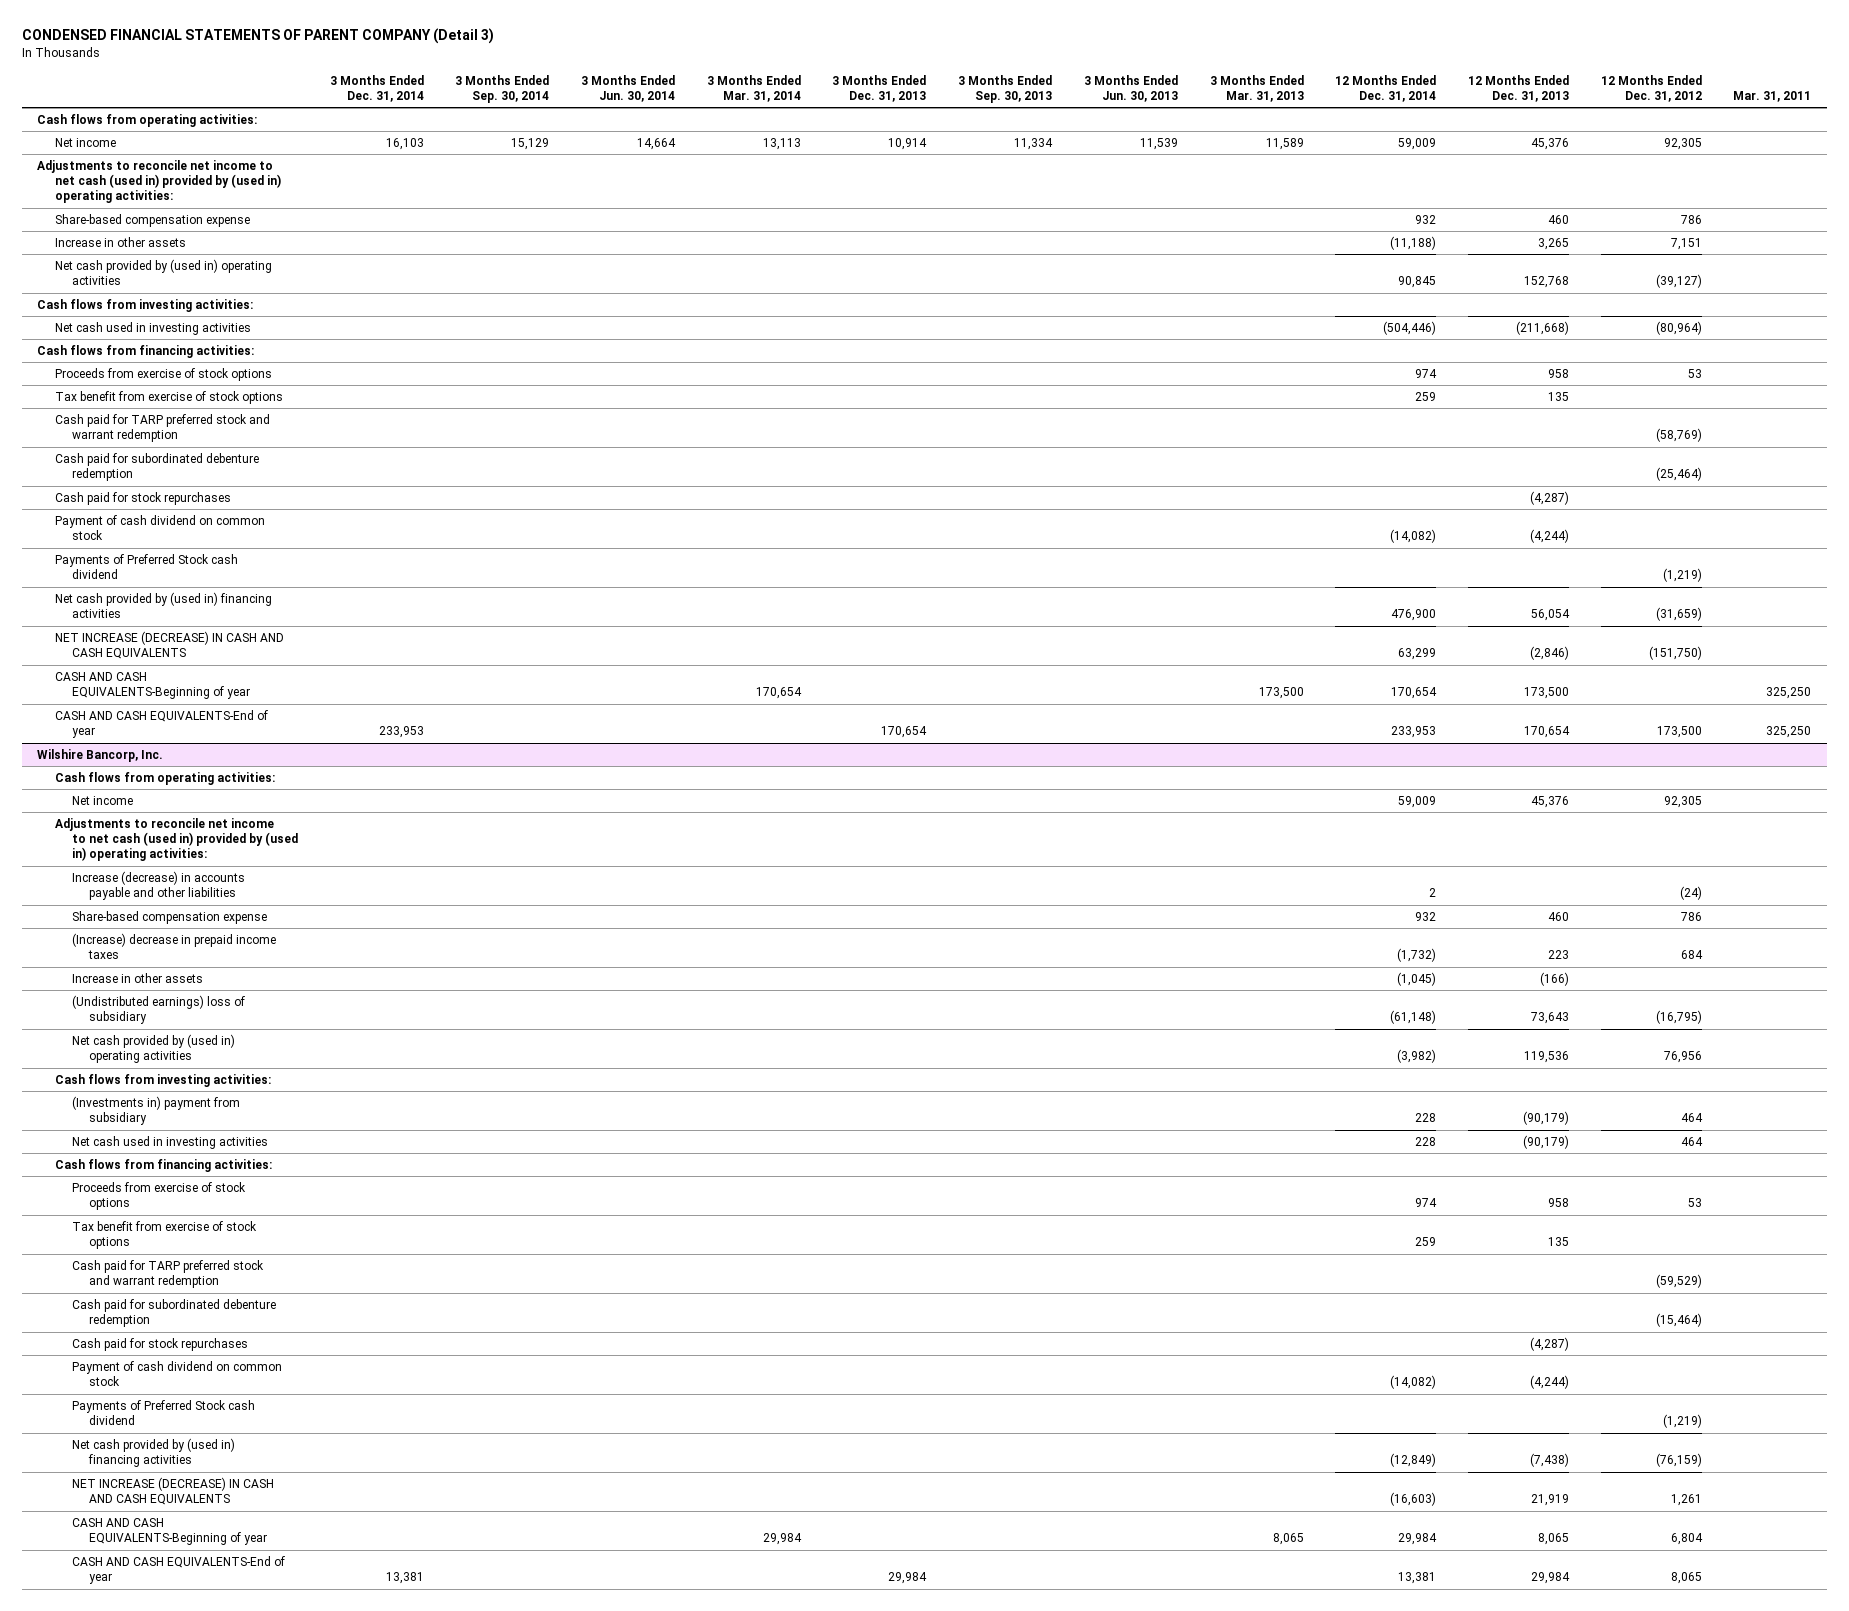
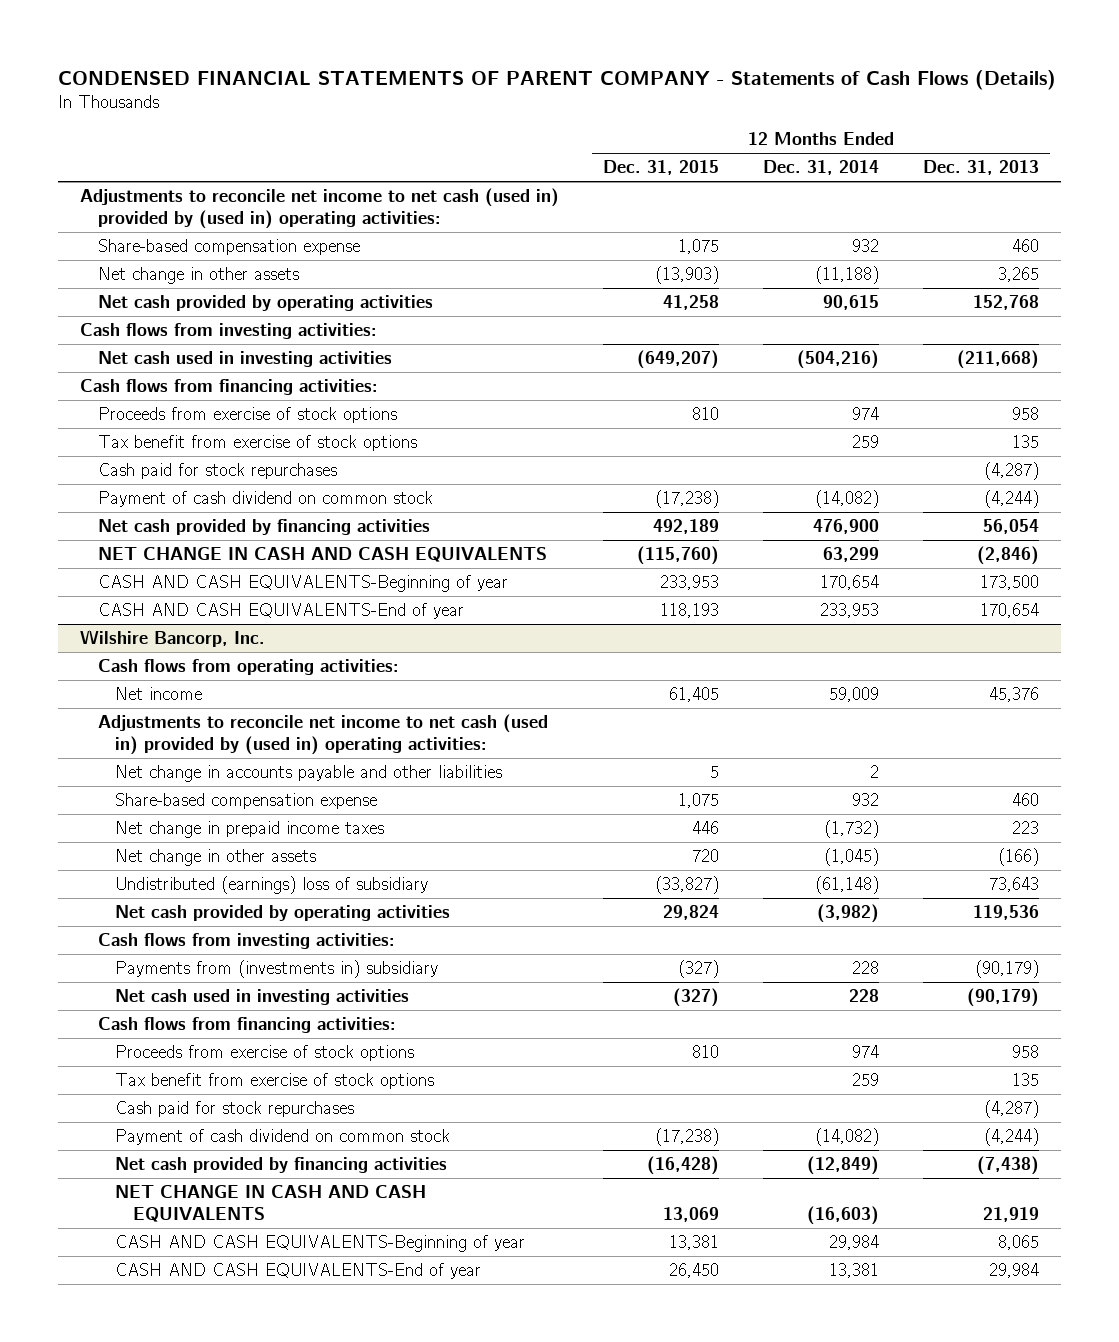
[21,28,494,45] CONDENSED FINANCIAL STATEMENTS OF PARENT COMPANY (Detail 3) -> [57,69,1056,90] CONDENSED FINANCIAL STATEMENTS OF PARENT COMPANY - Statements of Cash Flows (Details)
[329,74,424,102] 3 Months Ended Dec. 31, 2014 -> none
[455,74,550,103] 3 Months Ended Sep. 30, 2014 -> none
[581,74,676,102] 3 Months Ended Jun. 30, 2014 -> none
[706,74,801,102] 3 Months Ended Mar. 31, 2014 -> none
[832,74,927,102] 3 Months Ended Dec. 31, 2013 -> none
[958,74,1053,103] 3 Months Ended Sep. 30, 2013 -> none
[1083,74,1178,102] 3 Months Ended Jun. 30, 2013 -> none
[1209,74,1304,102] 3 Months Ended Mar. 31, 2013 -> none
[1600,74,1702,102] 12 Months Ended Dec. 31, 2012 -> none
[1733,90,1812,102] Mar. 31, 2011 -> none
none -> [603,160,720,176] Dec. 31, 2015
[37,113,258,127] Cash flows from operating activities: -> none
[54,137,116,147] Net income -> none
[54,236,186,247] Increase in other assets -> [97,266,299,284] Net change in other assets
[54,258,272,286] Net cash provided by (used in) operating activities -> [97,294,433,311] Net cash provided by operating activities
[1398,276,1437,289] 90,845 -> [823,294,880,310] 90,615
[1383,320,1437,335] (504,446) -> [797,349,880,369] (504,216)
[54,413,270,443] Cash paid for TARP preferred stock and warrant redemption -> none
[54,452,259,482] Cash paid for subordinated debenture redemption -> none
[54,553,238,580] Payments of Preferred Stock cash dividend -> none
[54,591,272,619] Net cash provided by (used in) financing activities -> [97,518,430,535] Net cash provided by financing activities
[54,630,284,660] NET INCREASE (DECREASE) IN CASH AND CASH EQUIVALENTS -> [97,546,547,562] NET CHANGE IN CASH AND CASH EQUIVALENTS
[71,870,245,901] Increase (decrease) in accounts payable and other liabilities -> [115,764,503,782] Net change in accounts payable and other liabilities
[71,932,276,960] (Increase) decrease in prepaid income taxes -> [115,820,385,838] Net change in prepaid income taxes
[71,972,203,983] Increase in other assets -> [115,848,317,866] Net change in other assets
[71,994,245,1025] (Undistributed earnings) loss of subsidiary -> [115,875,429,894] Undistributed (earnings) loss of subsidiary
[71,1033,235,1064] Net cash provided by (used in) operating activities -> [115,904,451,921] Net cash provided by operating activities
[71,1095,240,1126] (Investments in) payment from subsidiary -> [115,959,439,978] Payments from (investments in) subsidiary
[71,1259,264,1289] Cash paid for TARP preferred stock and warrant redemption -> none
[71,1298,276,1328] Cash paid for subordinated debenture redemption -> none
[71,1399,255,1426] Payments of Preferred Stock cash dividend -> none
[71,1437,235,1468] Net cash provided by (used in) financing activities -> [115,1156,448,1173] Net cash provided by financing activities
[71,1476,274,1506] NET INCREASE (DECREASE) IN CASH AND CASH EQUIVALENTS -> [115,1184,427,1223] NET CHANGE IN CASH AND CASH EQUIVALENTS

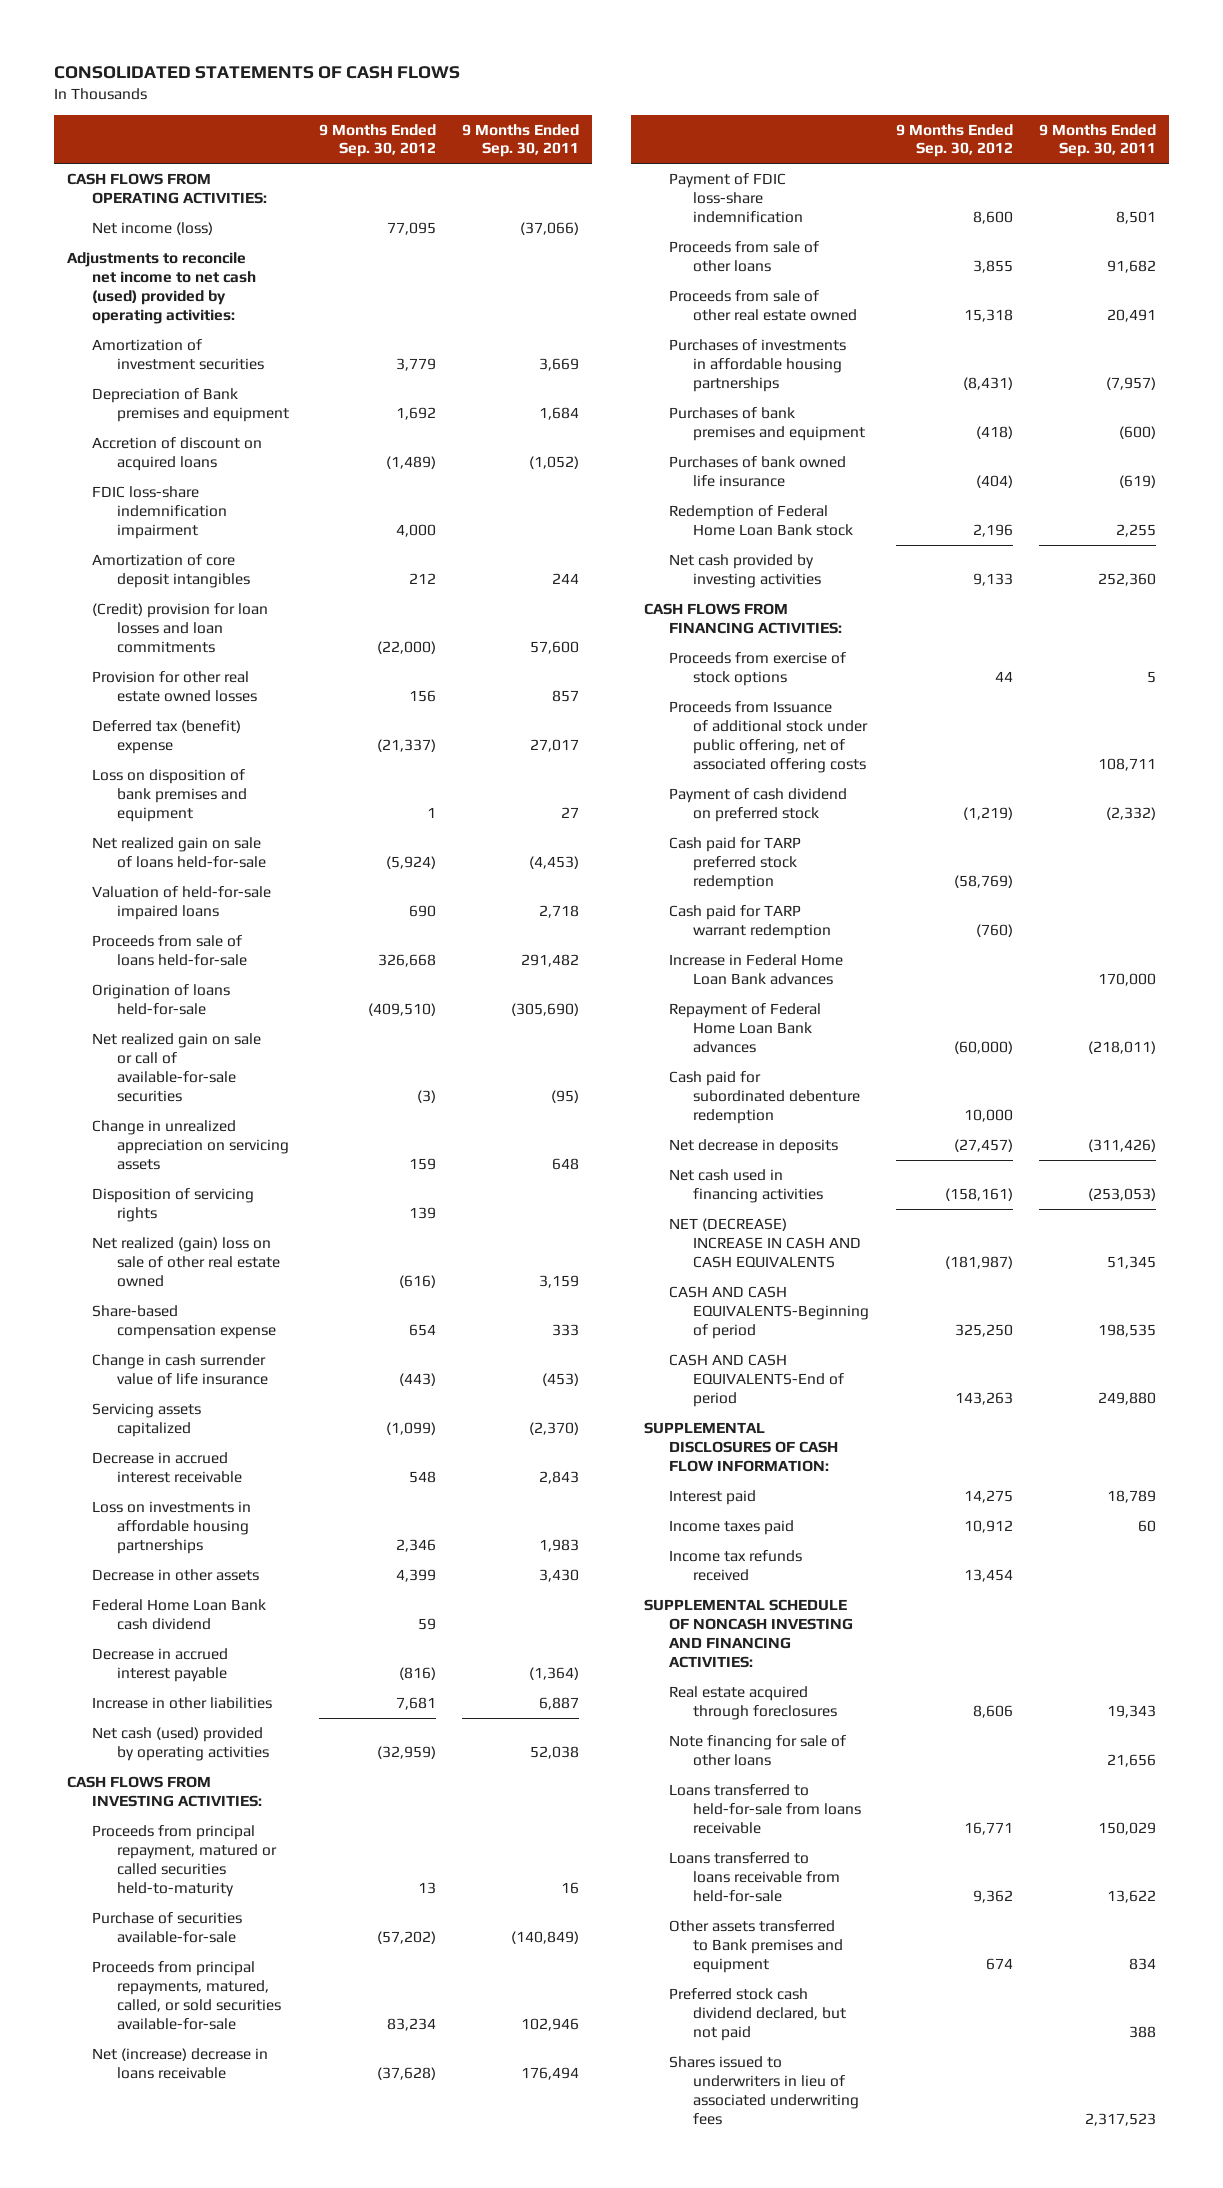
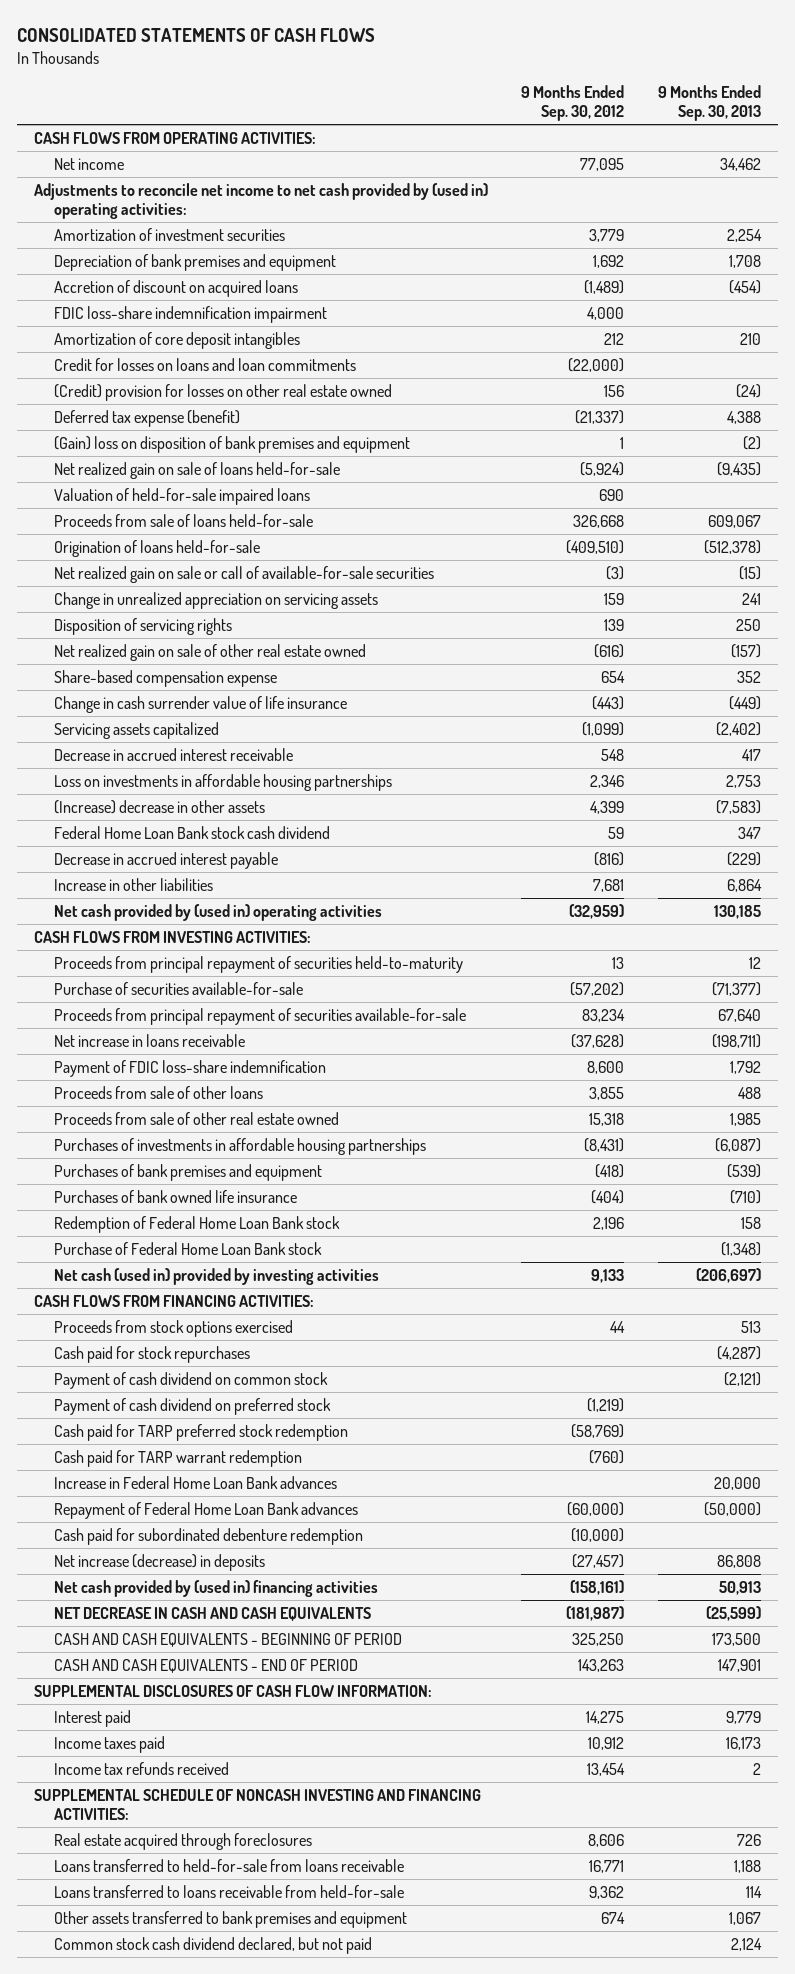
[462,123,580,158] 9 Months Ended Sep. 30, 2011 -> none
none -> [658,85,762,122] 9 Months Ended Sep. 30, 2013
[91,221,213,235] Net income (loss) -> [53,157,124,170] Net income
[67,251,256,324] Adjustments to reconcile net income to net cash (used) provided by operating activities: -> [33,182,488,219] Adjustments to reconcile net income to net cash provided by (used in) operating activities:
[91,387,289,422] Depreciation of Bank premises and equipment -> [53,253,336,271] Depreciation of bank premises and equipment
[91,602,268,653] (Credit) provision for loan losses and loan commitments -> [53,357,356,371] Credit for losses on loans and loan commitments
[91,670,257,702] Provision for other real estate owned losses -> [53,383,392,401] (Credit) provision for losses on other real estate owned
[91,719,241,754] Deferred tax (benefit) expense -> [53,409,240,427] Deferred tax expense (benefit)
[91,768,247,822] Loss on disposition of bank premises and equipment -> [53,435,410,453] (Gain) loss on disposition of bank premises and equipment
[91,1236,280,1287] Net realized (gain) loss on sale of other real estate owned -> [53,643,366,661] Net realized gain on sale of other real estate owned
[91,1568,259,1581] Decrease in other assets -> [53,799,265,814] (Increase) decrease in other assets
[91,1598,266,1630] Federal Home Loan Bank cash dividend -> [53,825,330,839] Federal Home Loan Bank stock cash dividend
[91,1726,269,1761] Net cash (used) provided by operating activities -> [53,903,382,921] Net cash provided by (used in) operating activities
[91,1824,277,1897] Proceeds from principal repayment, matured or called securities held-to-maturity -> [53,955,463,973] Proceeds from principal repayment of securities held-to-maturity
[91,1960,281,2030] Proceeds from principal repayments, matured, called, or sold securities available-for-sale -> [53,1007,466,1025] Proceeds from principal repayment of securities available-for-sale
[91,2047,268,2079] Net (increase) decrease in loans receivable -> [53,1033,245,1047] Net increase in loans receivable
none -> [53,1241,322,1255] Purchase of Federal Home Loan Bank stock
[668,553,822,588] Net cash provided by investing activities -> [53,1267,379,1285] Net cash (used in) provided by investing activities
[668,700,869,773] Proceeds from Issuance of additional stock under public offering, net of associated offering costs -> none
[668,651,846,686] Proceeds from exercise of stock options -> [53,1319,293,1337] Proceeds from stock options exercised
none -> [53,1345,250,1363] Cash paid for stock repurchases
none -> [53,1371,328,1389] Payment of cash dividend on common stock
[963,1108,1013,1122] 10,000 -> [571,1527,625,1542] (10,000)
[668,1138,838,1154] Net decrease in deposits -> [53,1553,265,1571] Net increase (decrease) in deposits
[668,1168,824,1203] Net cash used in financing activities -> [53,1579,378,1597] Net cash provided by (used in) financing activities
[668,1217,862,1268] NET (DECREASE) INCREASE IN CASH AND CASH EQUIVALENTS -> [53,1606,371,1621] NET DECREASE IN CASH AND CASH EQUIVALENTS
[668,1285,870,1339] CASH AND CASH EQUIVALENTS-Beginning of period -> [53,1632,402,1647] CASH AND CASH EQUIVALENTS - BEGINNING OF PERIOD
[668,1353,845,1407] CASH AND CASH EQUIVALENTS-End of period -> [53,1658,358,1673] CASH AND CASH EQUIVALENTS - END OF PERIOD
[668,1734,846,1766] Note financing for sale of other loans -> none
[668,2055,860,2125] Shares issued to underwriters in lieu of associated underwriting fees -> none
[668,1919,844,1973] Other assets transferred to Bank premises and equipment -> [53,1910,407,1928] Other assets transferred to bank premises and equipment
[668,1987,847,2041] Preferred stock cash dividend declared, but not paid -> [53,1936,372,1954] Common stock cash dividend declared, but not paid

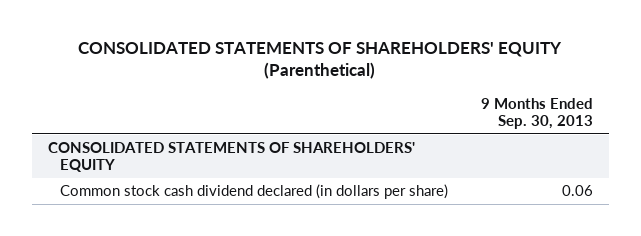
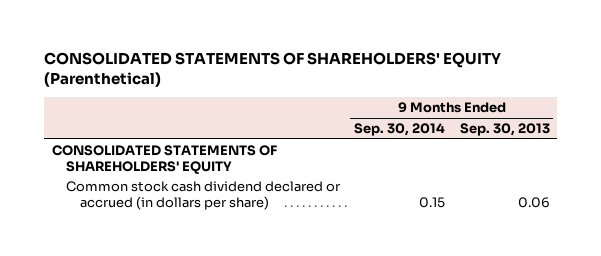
none -> [354,123,446,137] Sep. 30, 2014
[59,184,448,200] Common stock cash dividend declared (in dollars per share) -> [65,181,341,210] Common stock cash dividend declared or accrued (in dollars per share)

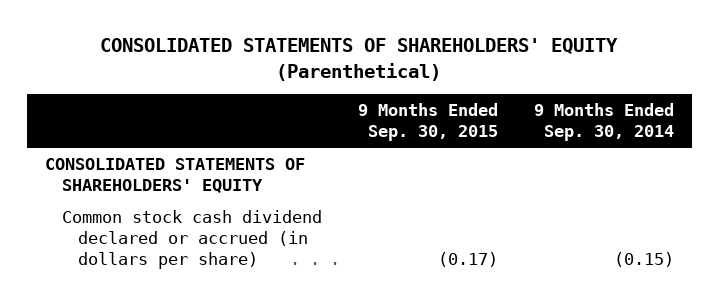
[459,123,550,137] Sep. 30, 2013 -> none
none -> [357,103,498,141] 9 Months Ended Sep. 30, 2015
[419,196,446,208] 0.15 -> [613,251,674,267] (0.15)

